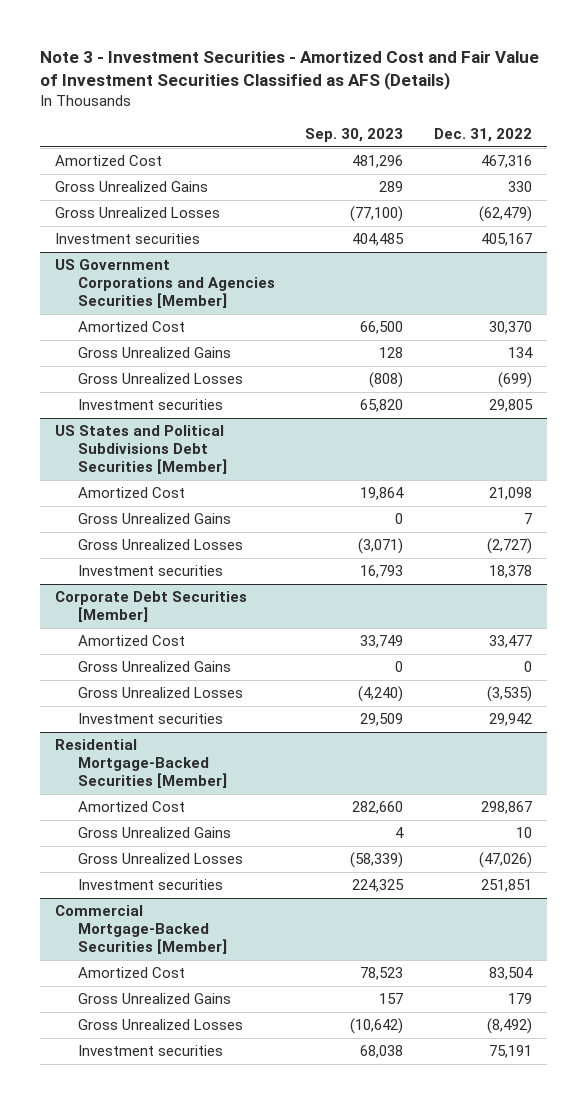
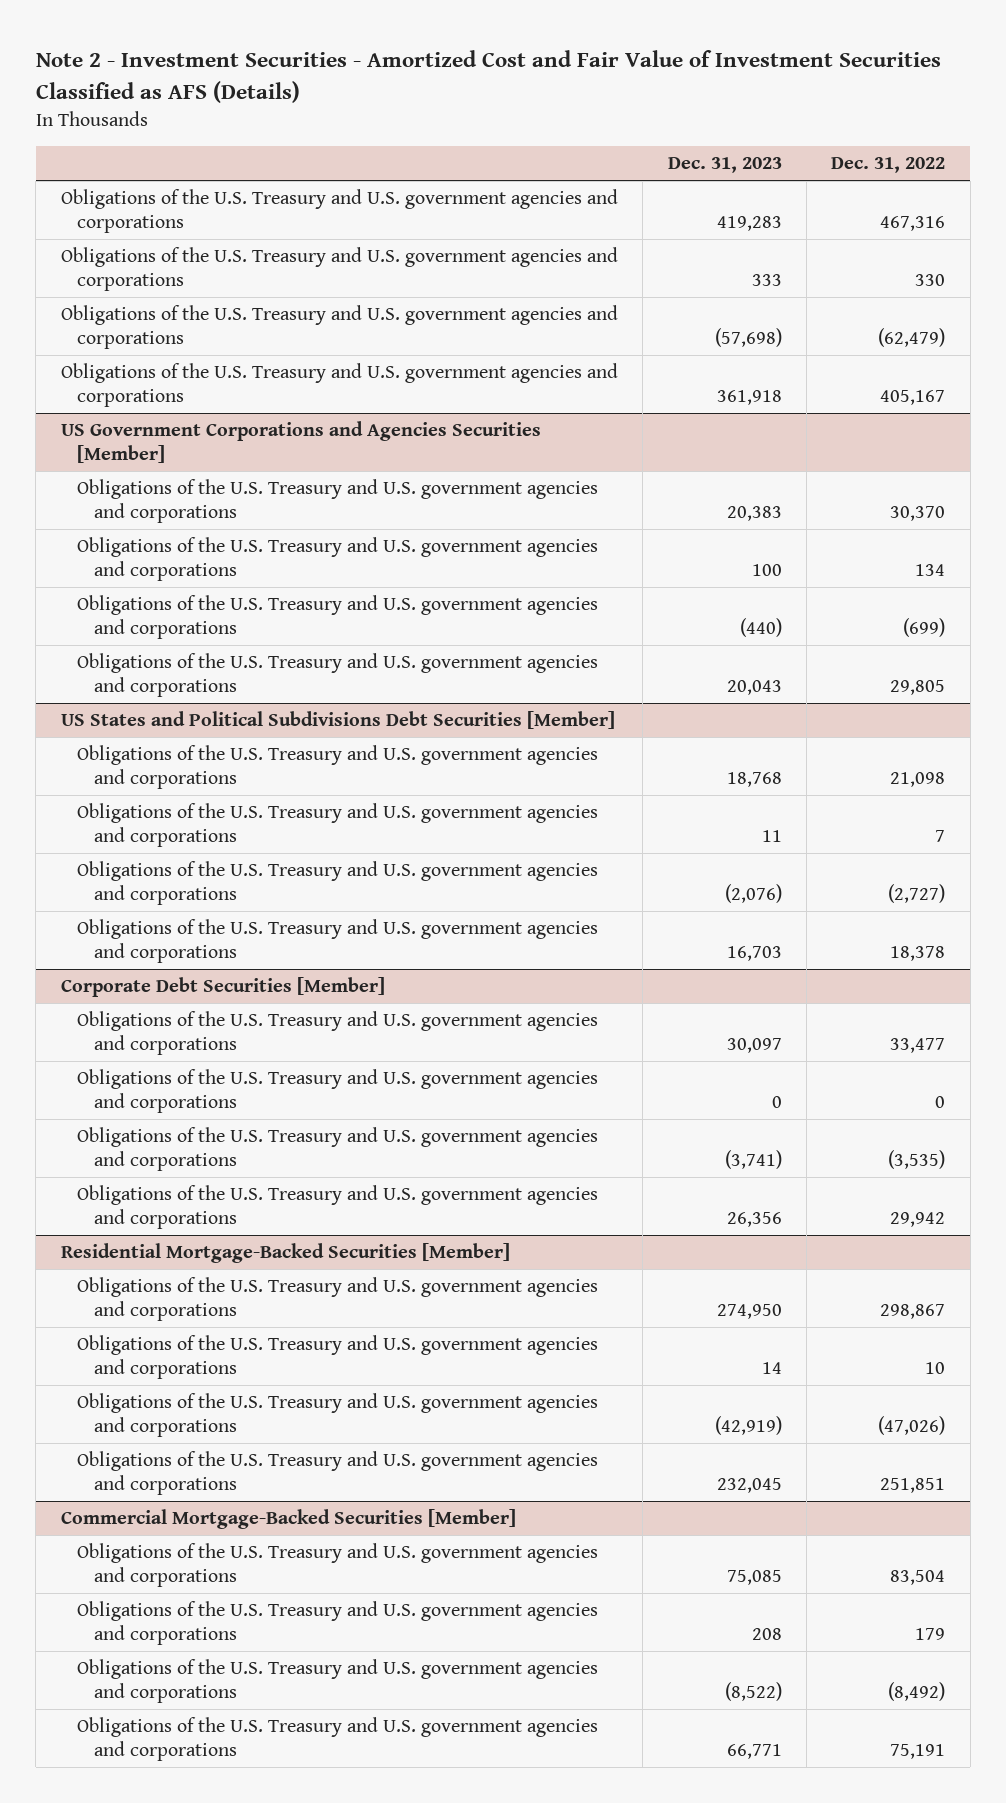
[40,51,540,91] Note 3 - Investment Securities - Amortized Cost and Fair Value of Investment Securities Classified as AFS (Details) -> [35,50,941,103] Note 2 - Investment Securities - Amortized Cost and Fair Value of Investment Securities Classified as AFS (Details)
[305,128,404,143] Sep. 30, 2023 -> none
none -> [667,157,782,174] Dec. 31, 2023
[55,155,163,167] Amortized Cost -> [60,189,618,234] Obligations of the U.S. Treasury and U.S. government agencies and corporations
[55,181,209,193] Gross Unrealized Gains -> [60,247,618,292] Obligations of the U.S. Treasury and U.S. government agencies and corporations
[55,207,221,219] Gross Unrealized Losses -> [60,305,618,350] Obligations of the U.S. Treasury and U.S. government agencies and corporations
[55,233,201,245] Investment securities -> [60,363,618,408] Obligations of the U.S. Treasury and U.S. government agencies and corporations
[78,321,186,333] Amortized Cost -> [77,479,599,524] Obligations of the U.S. Treasury and U.S. government agencies and corporations
[78,347,232,359] Gross Unrealized Gains -> [77,537,599,582] Obligations of the U.S. Treasury and U.S. government agencies and corporations
[78,373,244,385] Gross Unrealized Losses -> [77,595,599,640] Obligations of the U.S. Treasury and U.S. government agencies and corporations
[78,399,224,411] Investment securities -> [77,653,599,698] Obligations of the U.S. Treasury and U.S. government agencies and corporations
[78,487,186,499] Amortized Cost -> [77,745,599,790] Obligations of the U.S. Treasury and U.S. government agencies and corporations
[78,513,232,525] Gross Unrealized Gains -> [77,803,599,848] Obligations of the U.S. Treasury and U.S. government agencies and corporations
[78,539,244,551] Gross Unrealized Losses -> [77,861,599,906] Obligations of the U.S. Treasury and U.S. government agencies and corporations
[78,565,224,577] Investment securities -> [77,919,599,964] Obligations of the U.S. Treasury and U.S. government agencies and corporations
[78,635,186,647] Amortized Cost -> [77,1011,599,1056] Obligations of the U.S. Treasury and U.S. government agencies and corporations
[78,661,232,673] Gross Unrealized Gains -> [77,1069,599,1114] Obligations of the U.S. Treasury and U.S. government agencies and corporations
[78,687,244,699] Gross Unrealized Losses -> [77,1127,599,1172] Obligations of the U.S. Treasury and U.S. government agencies and corporations
[78,713,224,725] Investment securities -> [77,1185,599,1230] Obligations of the U.S. Treasury and U.S. government agencies and corporations
[78,801,186,813] Amortized Cost -> [77,1277,599,1322] Obligations of the U.S. Treasury and U.S. government agencies and corporations
[78,827,232,839] Gross Unrealized Gains -> [77,1335,599,1380] Obligations of the U.S. Treasury and U.S. government agencies and corporations
[78,853,244,865] Gross Unrealized Losses -> [77,1393,599,1438] Obligations of the U.S. Treasury and U.S. government agencies and corporations
[78,879,224,891] Investment securities -> [77,1451,599,1496] Obligations of the U.S. Treasury and U.S. government agencies and corporations
[78,967,186,979] Amortized Cost -> [77,1543,599,1588] Obligations of the U.S. Treasury and U.S. government agencies and corporations
[78,993,232,1005] Gross Unrealized Gains -> [77,1601,599,1646] Obligations of the U.S. Treasury and U.S. government agencies and corporations
[78,1019,244,1031] Gross Unrealized Losses -> [77,1659,599,1704] Obligations of the U.S. Treasury and U.S. government agencies and corporations
[78,1045,224,1057] Investment securities -> [77,1717,599,1762] Obligations of the U.S. Treasury and U.S. government agencies and corporations

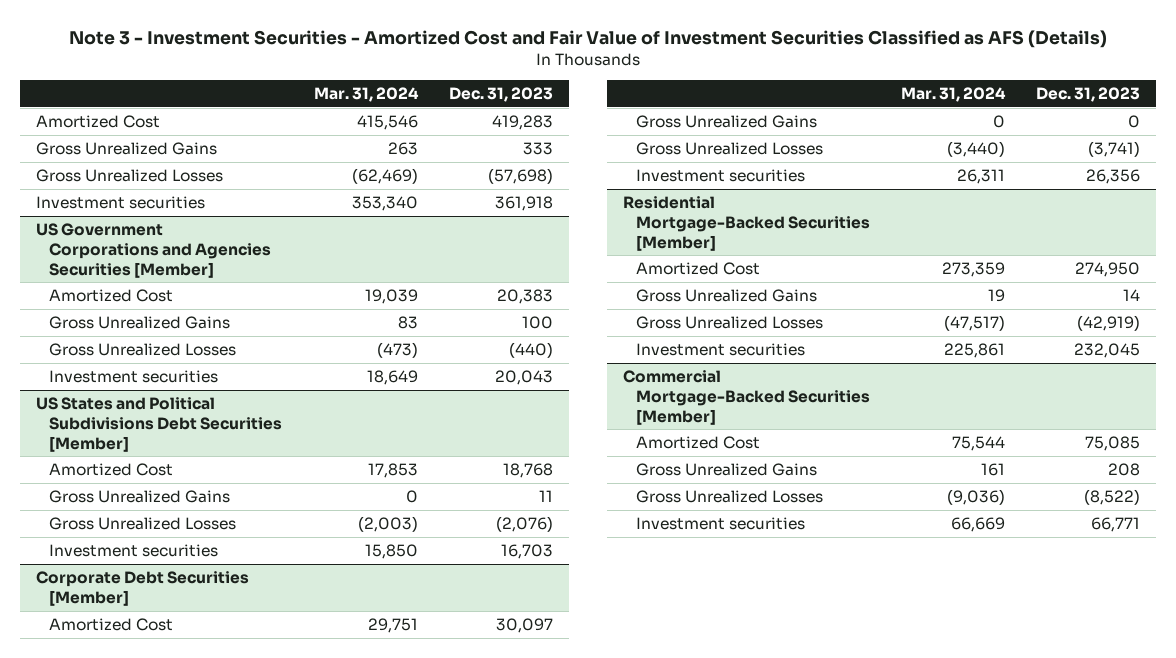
[35,50,941,103] Note 2 - Investment Securities - Amortized Cost and Fair Value of Investment Securities Classified as AFS (Details) -> [69,30,1108,49] Note 3 - Investment Securities - Amortized Cost and Fair Value of Investment Securities Classified as AFS (Details)
[831,157,946,174] Dec. 31, 2022 -> none
none -> [314,87,420,103] Mar. 31, 2024
[60,189,618,234] Obligations of the U.S. Treasury and U.S. government agencies and corporations -> [35,114,160,128] Amortized Cost
[60,247,618,292] Obligations of the U.S. Treasury and U.S. government agencies and corporations -> [35,141,217,155] Gross Unrealized Gains
[60,305,618,350] Obligations of the U.S. Treasury and U.S. government agencies and corporations -> [35,168,223,182] Gross Unrealized Losses
[60,363,618,408] Obligations of the U.S. Treasury and U.S. government agencies and corporations -> [35,195,205,209] Investment securities
[77,479,599,524] Obligations of the U.S. Treasury and U.S. government agencies and corporations -> [49,288,174,302] Amortized Cost
[77,537,599,582] Obligations of the U.S. Treasury and U.S. government agencies and corporations -> [49,315,231,329] Gross Unrealized Gains
[77,595,599,640] Obligations of the U.S. Treasury and U.S. government agencies and corporations -> [49,342,237,356] Gross Unrealized Losses
[77,653,599,698] Obligations of the U.S. Treasury and U.S. government agencies and corporations -> [49,369,219,383] Investment securities
[77,745,599,790] Obligations of the U.S. Treasury and U.S. government agencies and corporations -> [49,462,174,476] Amortized Cost
[77,803,599,848] Obligations of the U.S. Treasury and U.S. government agencies and corporations -> [49,489,231,503] Gross Unrealized Gains
[77,861,599,906] Obligations of the U.S. Treasury and U.S. government agencies and corporations -> [49,516,237,530] Gross Unrealized Losses
[77,919,599,964] Obligations of the U.S. Treasury and U.S. government agencies and corporations -> [49,543,219,557] Investment securities
[77,1011,599,1056] Obligations of the U.S. Treasury and U.S. government agencies and corporations -> [49,617,174,631] Amortized Cost
[77,1069,599,1114] Obligations of the U.S. Treasury and U.S. government agencies and corporations -> [636,114,818,128] Gross Unrealized Gains
[77,1127,599,1172] Obligations of the U.S. Treasury and U.S. government agencies and corporations -> [636,141,824,155] Gross Unrealized Losses
[77,1185,599,1230] Obligations of the U.S. Treasury and U.S. government agencies and corporations -> [636,168,806,182] Investment securities
[77,1277,599,1322] Obligations of the U.S. Treasury and U.S. government agencies and corporations -> [636,261,761,275] Amortized Cost
[77,1335,599,1380] Obligations of the U.S. Treasury and U.S. government agencies and corporations -> [636,288,818,302] Gross Unrealized Gains
[77,1393,599,1438] Obligations of the U.S. Treasury and U.S. government agencies and corporations -> [636,315,824,329] Gross Unrealized Losses
[77,1451,599,1496] Obligations of the U.S. Treasury and U.S. government agencies and corporations -> [636,342,806,356] Investment securities
[77,1543,599,1588] Obligations of the U.S. Treasury and U.S. government agencies and corporations -> [636,435,761,449] Amortized Cost
[77,1601,599,1646] Obligations of the U.S. Treasury and U.S. government agencies and corporations -> [636,462,818,476] Gross Unrealized Gains
[77,1659,599,1704] Obligations of the U.S. Treasury and U.S. government agencies and corporations -> [636,489,824,503] Gross Unrealized Losses
[77,1717,599,1762] Obligations of the U.S. Treasury and U.S. government agencies and corporations -> [636,516,806,530] Investment securities

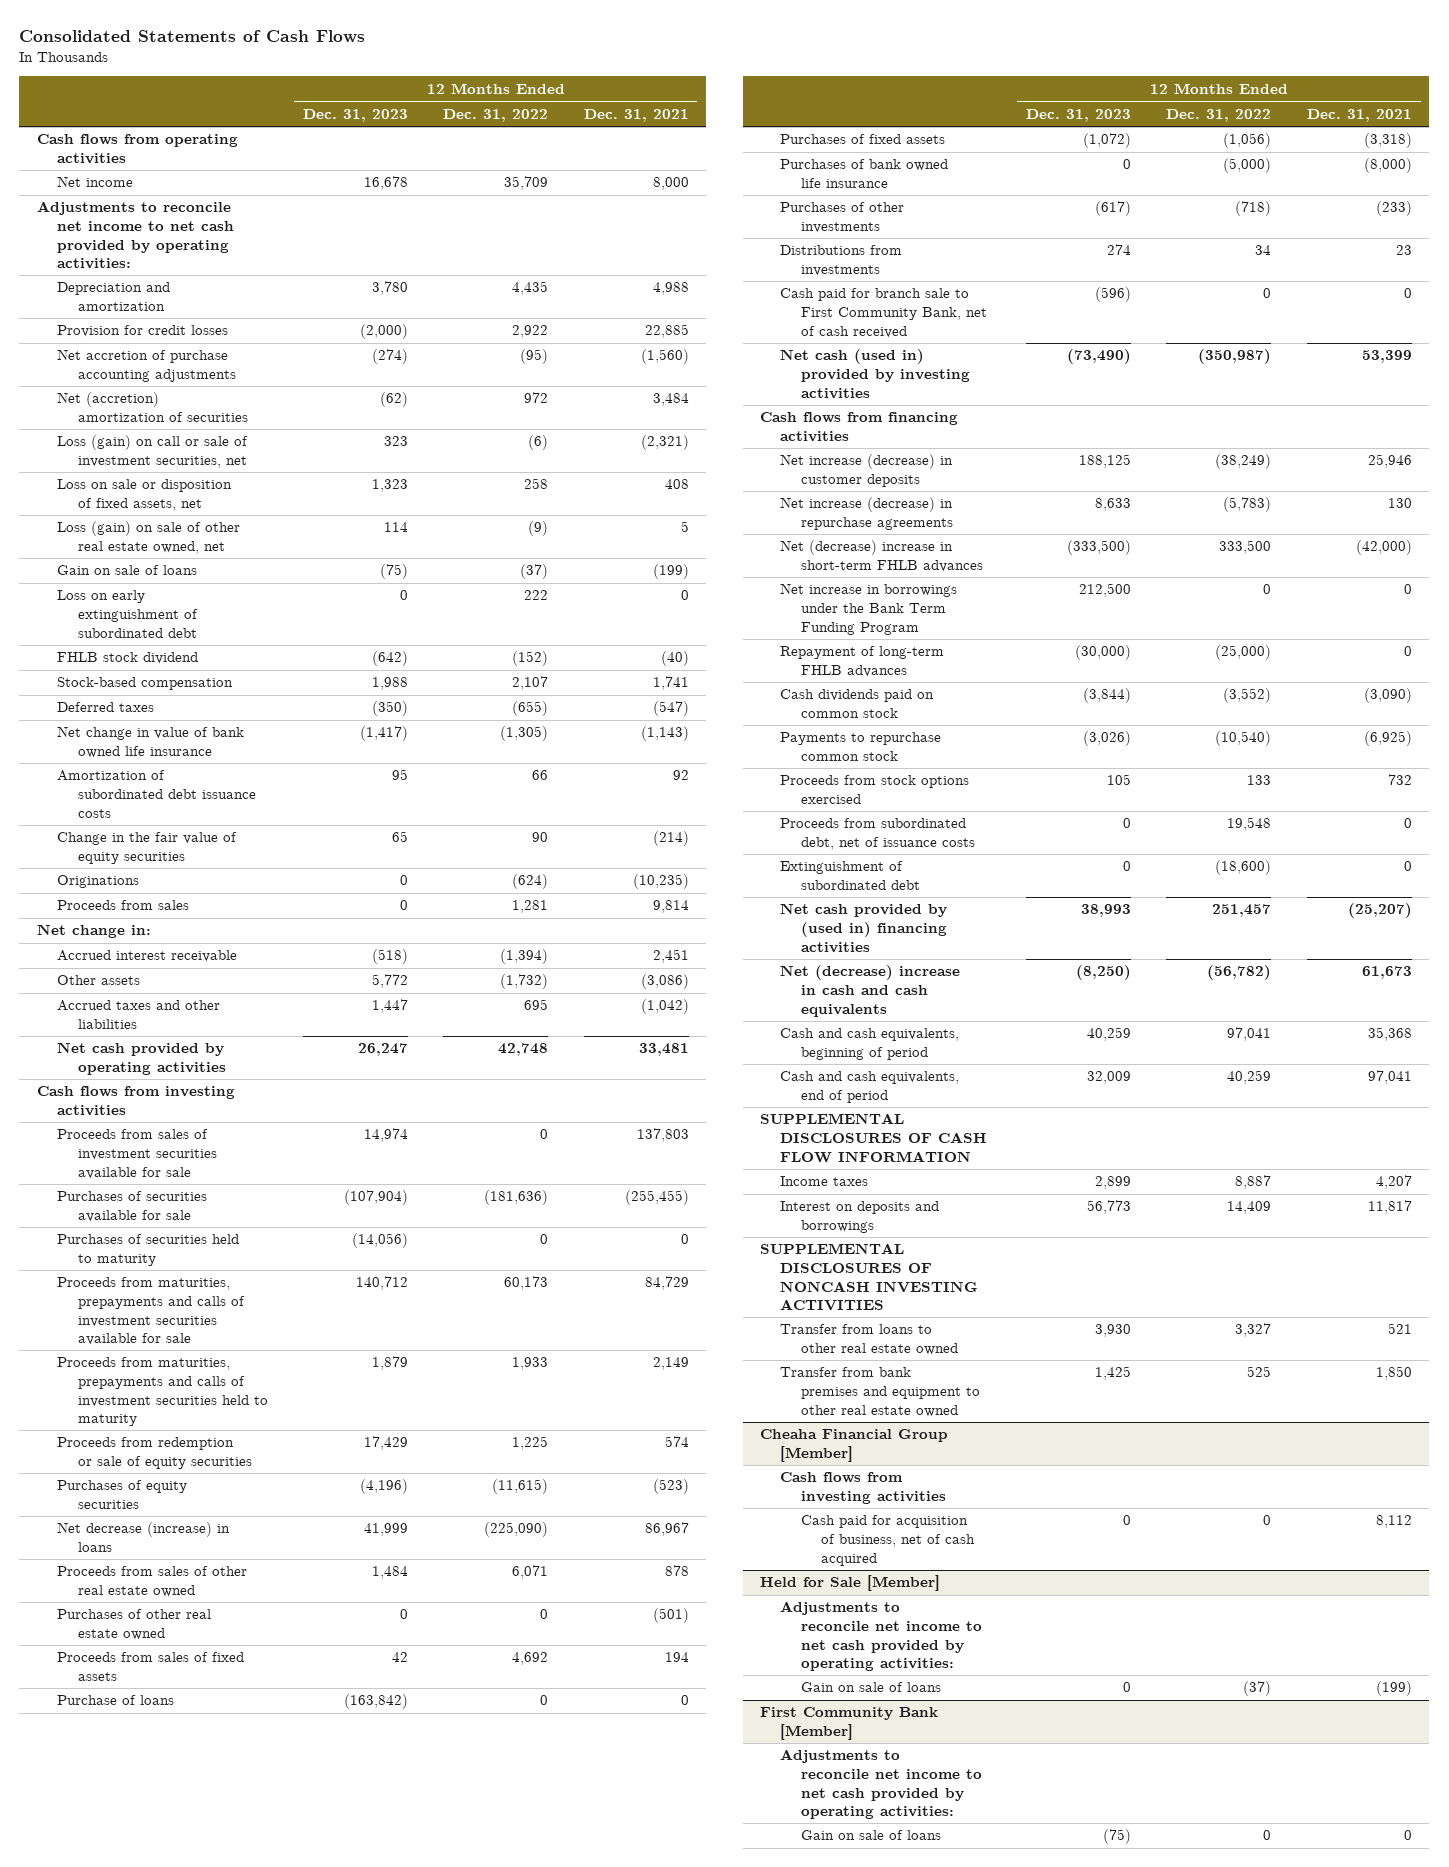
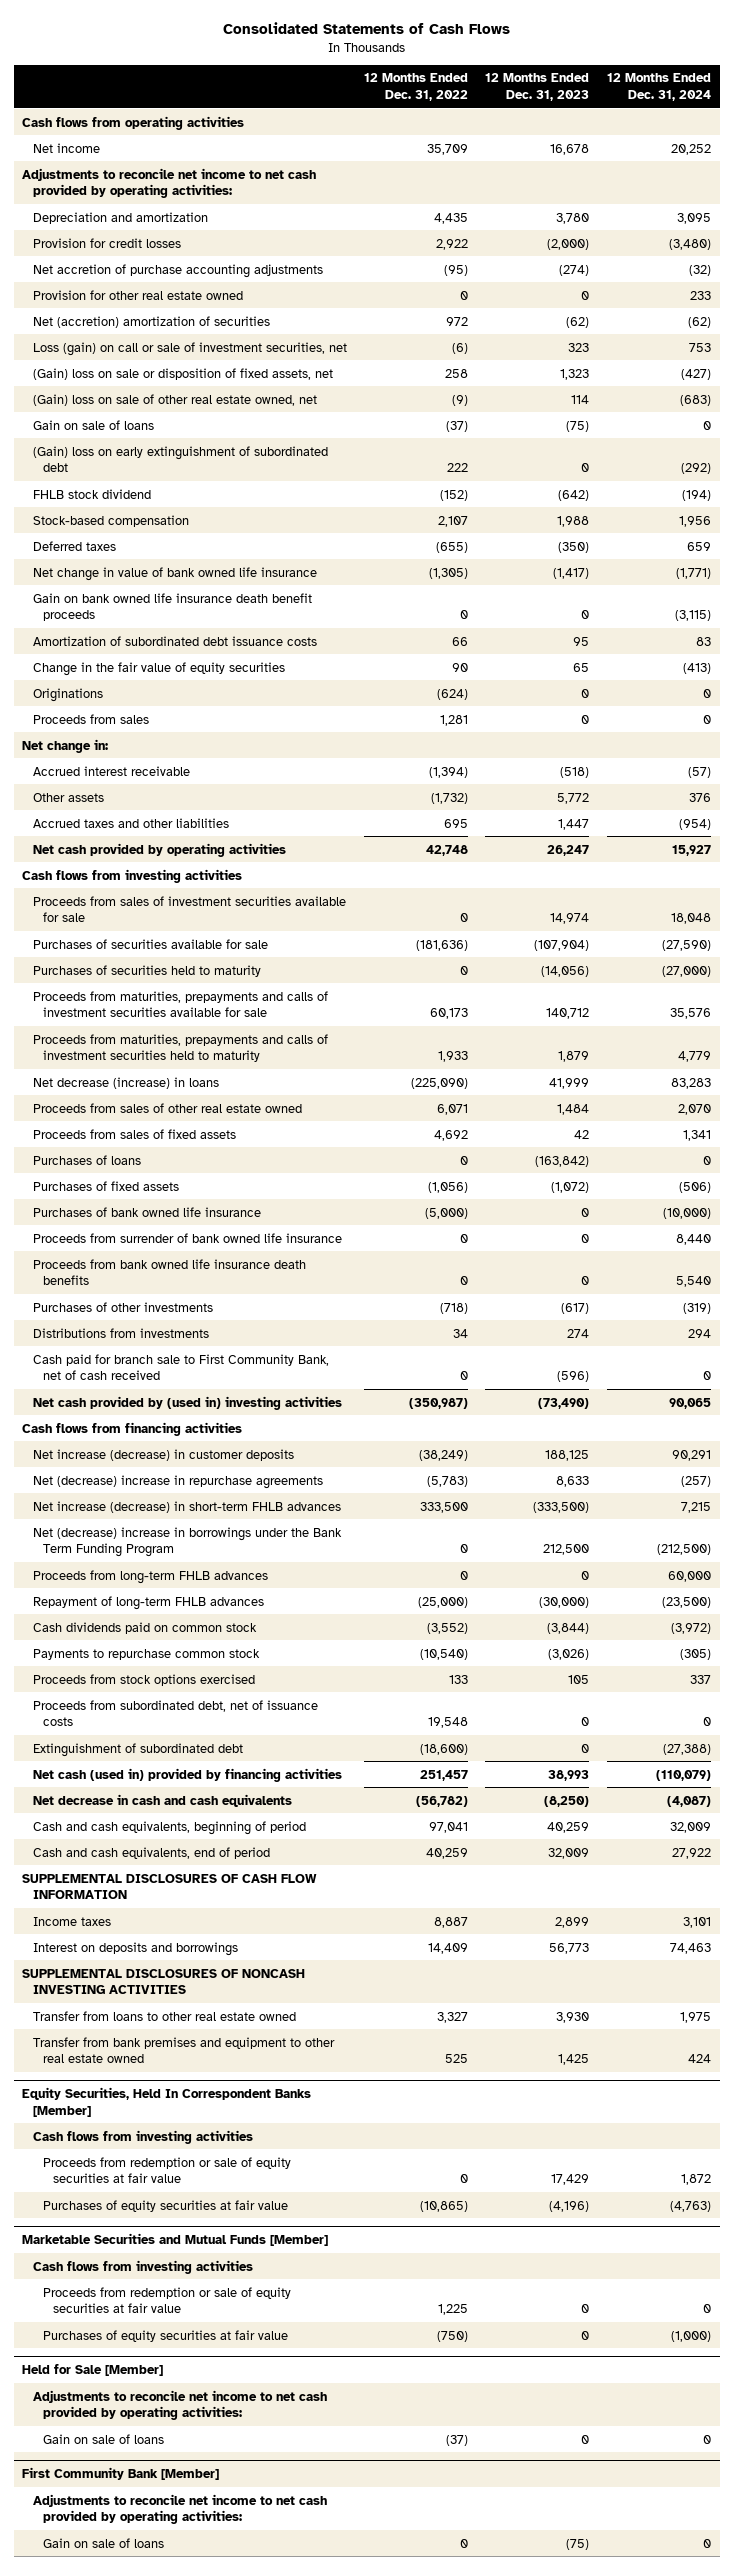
[583,108,689,122] Dec. 31, 2021 -> none
none -> [606,73,711,101] 12 Months Ended Dec. 31, 2024
none -> [32,289,243,300] Provision for other real estate owned
[57,479,233,512] Loss on sale or disposition of fixed assets, net -> [32,367,333,380] (Gain) loss on sale or disposition of fixed assets, net
[57,521,241,555] Loss (gain) on sale of other real estate owned, net -> [32,393,317,406] (Gain) loss on sale of other real estate owned, net
[57,590,198,638] Loss on early extinguishment of subordinated debt -> [32,445,328,473] (Gain) loss on early extinguishment of subordinated debt
none -> [32,592,312,622] Gain on bank owned life insurance death benefit proceeds
[57,1437,252,1470] Proceeds from redemption or sale of equity securities -> none
[57,1480,188,1510] Purchases of equity securities -> none
[57,1609,212,1641] Purchases of other real estate owned -> none
[57,1695,175,1706] Purchase of loans -> [32,1154,141,1165] Purchases of loans
none -> [32,1232,342,1243] Proceeds from surrender of bank owned life insurance
none -> [32,1258,306,1286] Proceeds from bank owned life insurance death benefits
[780,349,970,399] Net cash (used in) provided by investing activities -> [32,1395,342,1410] Net cash provided by (used in) investing activities
[780,497,954,531] Net increase (decrease) in repurchase agreements -> [32,1474,323,1489] Net (decrease) increase in repurchase agreements
[780,540,983,573] Net (decrease) increase in short-term FHLB advances -> [32,1500,341,1513] Net increase (decrease) in short-term FHLB advances
[780,583,958,635] Net increase in borrowings under the Bank Term Funding Program -> [32,1526,342,1558] Net (decrease) increase in borrowings under the Bank Term Funding Program
none -> [32,1569,268,1584] Proceeds from long-term FHLB advances
[780,903,948,953] Net cash provided by (used in) financing activities -> [32,1767,342,1782] Net cash (used in) provided by financing activities
[780,965,961,1017] Net (decrease) increase in cash and cash equivalents -> [32,1793,292,1807] Net decrease in cash and cash equivalents
[760,1429,949,1463] Cheaha Financial Group [Member] -> none
none -> [22,2086,312,2117] Equity Securities, Held In Correspondent Banks [Member]
[800,1515,975,1566] Cash paid for acquisition of business, net of cash acquired -> none
none -> [42,2156,291,2184] Proceeds from redemption or sale of equity securities at fair value
none -> [42,2199,288,2212] Purchases of equity securities at fair value
none -> [22,2232,329,2246] Marketable Securities and Mutual Funds [Member]
none -> [32,2259,253,2274] Cash flows from investing activities
none -> [42,2286,291,2314] Proceeds from redemption or sale of equity securities at fair value
none -> [42,2329,288,2342] Purchases of equity securities at fair value

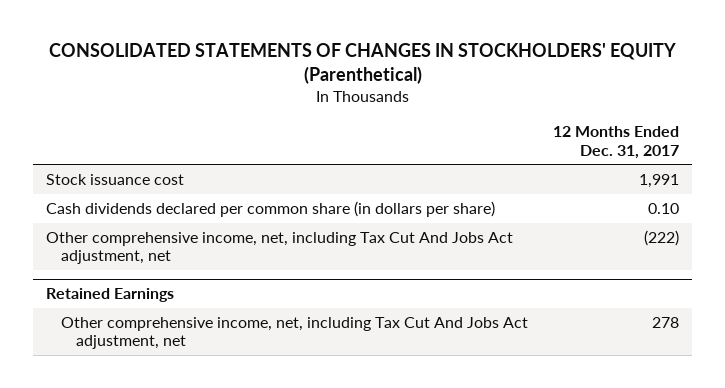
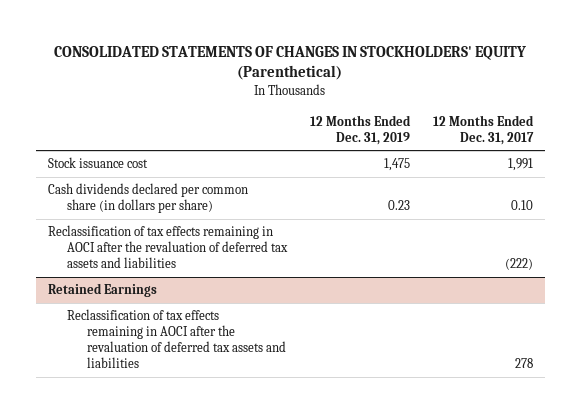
none -> [310,114,412,145] 12 Months Ended Dec. 31, 2019
[45,231,513,265] Other comprehensive income, net, including Tax Cut And Jobs Act adjustment, net -> [47,225,289,269] Reclassification of tax effects remaining in AOCI after the revaluation of deferred tax assets and liabilities
[61,316,529,350] Other comprehensive income, net, including Tax Cut And Jobs Act adjustment, net -> [67,309,287,369] Reclassification of tax effects remaining in AOCI after the revaluation of deferred tax assets and liabilities

